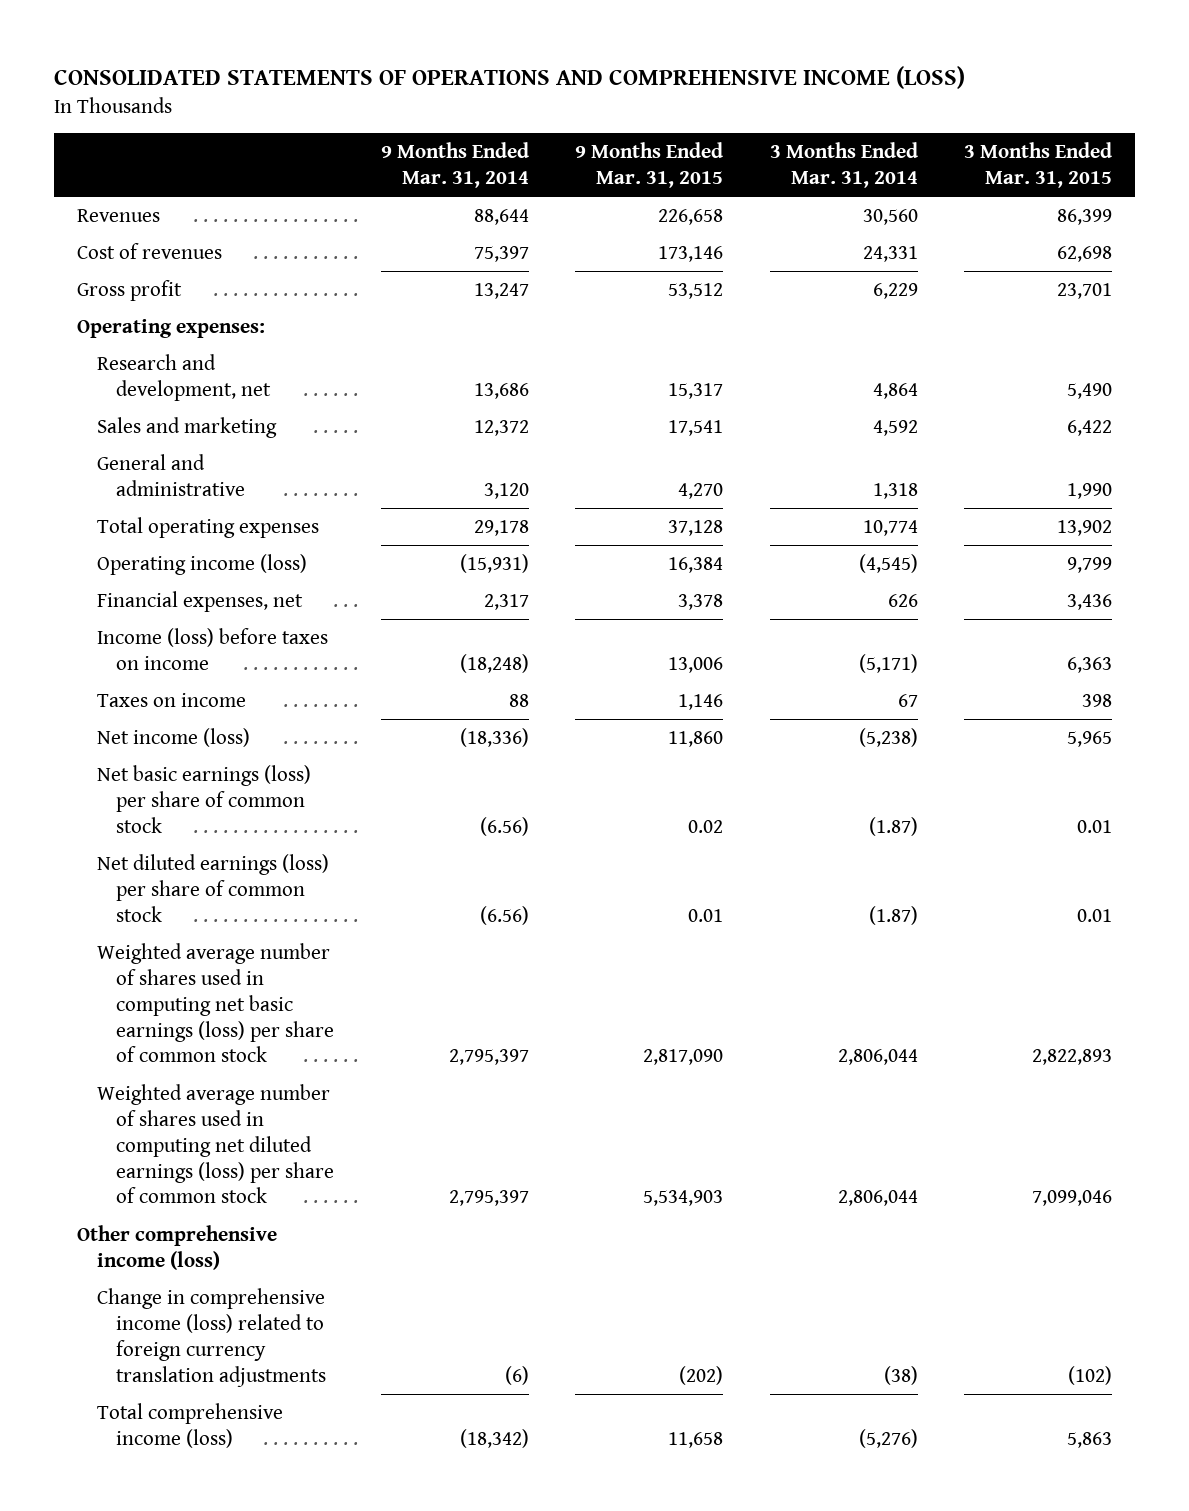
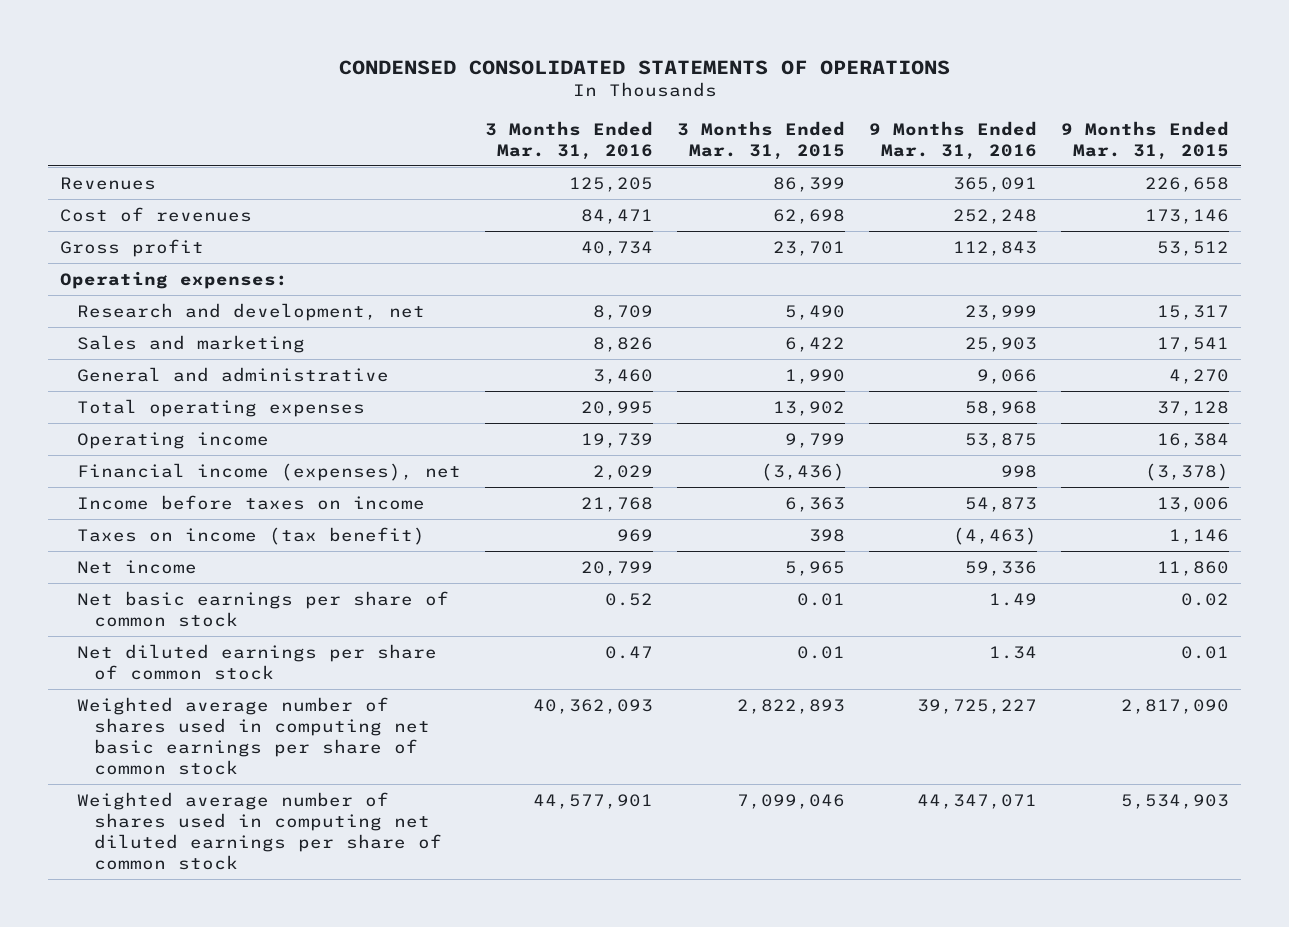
[53,66,965,90] CONSOLIDATED STATEMENTS OF OPERATIONS AND COMPREHENSIVE INCOME (LOSS) -> [338,59,950,75] CONDENSED CONSOLIDATED STATEMENTS OF OPERATIONS
[380,141,529,188] 9 Months Ended Mar. 31, 2014 -> none
[769,141,918,188] 3 Months Ended Mar. 31, 2014 -> none
none -> [485,120,654,160] 3 Months Ended Mar. 31, 2016
none -> [869,120,1038,160] 9 Months Ended Mar. 31, 2016
[76,1224,277,1270] Other comprehensive income (loss) -> none
[96,1287,327,1387] Change in comprehensive income (loss) related to foreign currency translation adjustments -> none
[96,1402,283,1448] Total comprehensive income (loss) -> none
[96,553,307,575] Operating income (loss) -> [76,431,269,449] Operating income
[96,590,303,612] Financial expenses, net -> [76,462,461,481] Financial income (expenses), net
[678,593,724,610] 3,378 -> [1145,462,1230,481] (3,378)
[1066,593,1112,610] 3,436 -> [761,462,846,481] (3,436)
[96,627,328,670] Income (loss) before taxes on income -> [76,494,425,510] Income before taxes on income
[96,692,246,707] Taxes on income -> [76,526,425,545] Taxes on income (tax benefit)
[96,727,250,747] Net income (loss) -> [76,559,197,574] Net income
[96,764,311,833] Net basic earnings (loss) per share of common stock -> [76,590,449,627] Net basic earnings per share of common stock
[96,853,329,922] Net diluted earnings (loss) per share of common stock -> [76,643,437,680] Net diluted earnings per share of common stock
[96,942,335,1063] Weighted average number of shares used in computing net basic earnings (loss) per share of common stock -> [76,696,430,776] Weighted average number of shares used in computing net basic earnings per share of common stock
[96,1083,335,1204] Weighted average number of shares used in computing net diluted earnings (loss) per share of common stock -> [76,791,442,871] Weighted average number of shares used in computing net diluted earnings per share of common stock

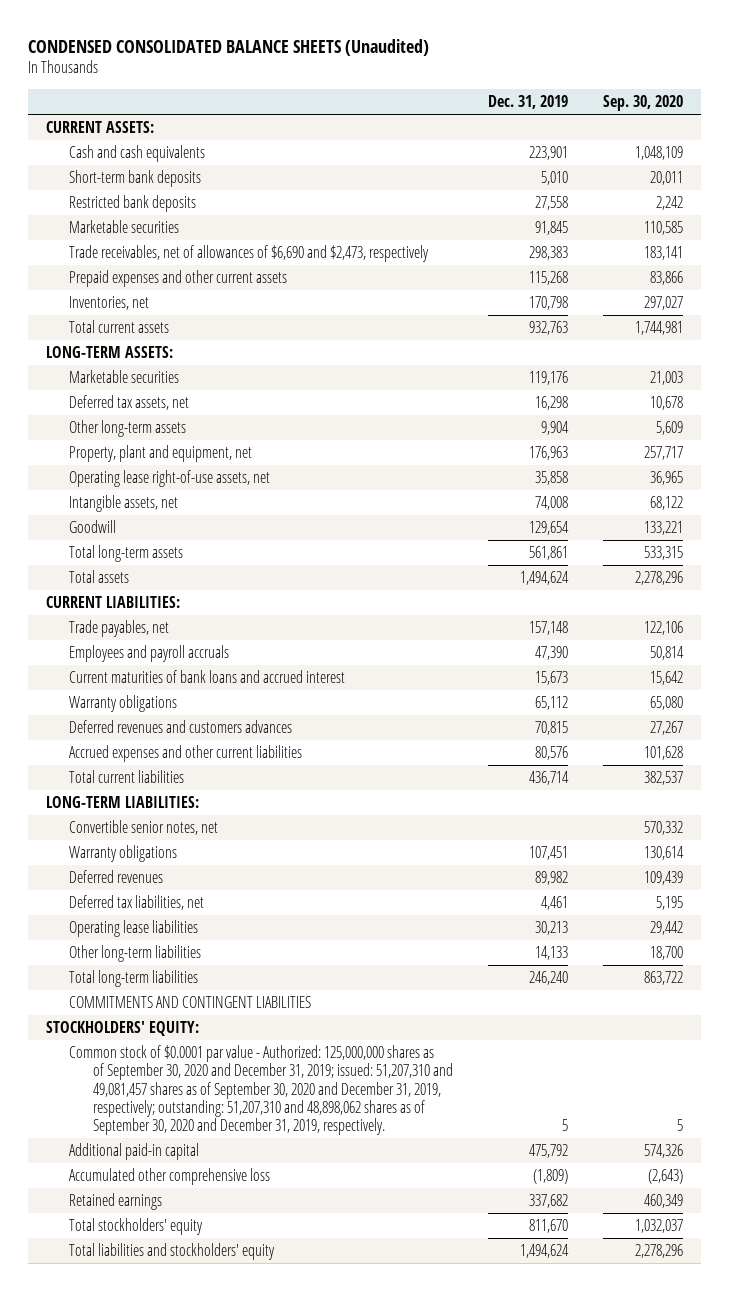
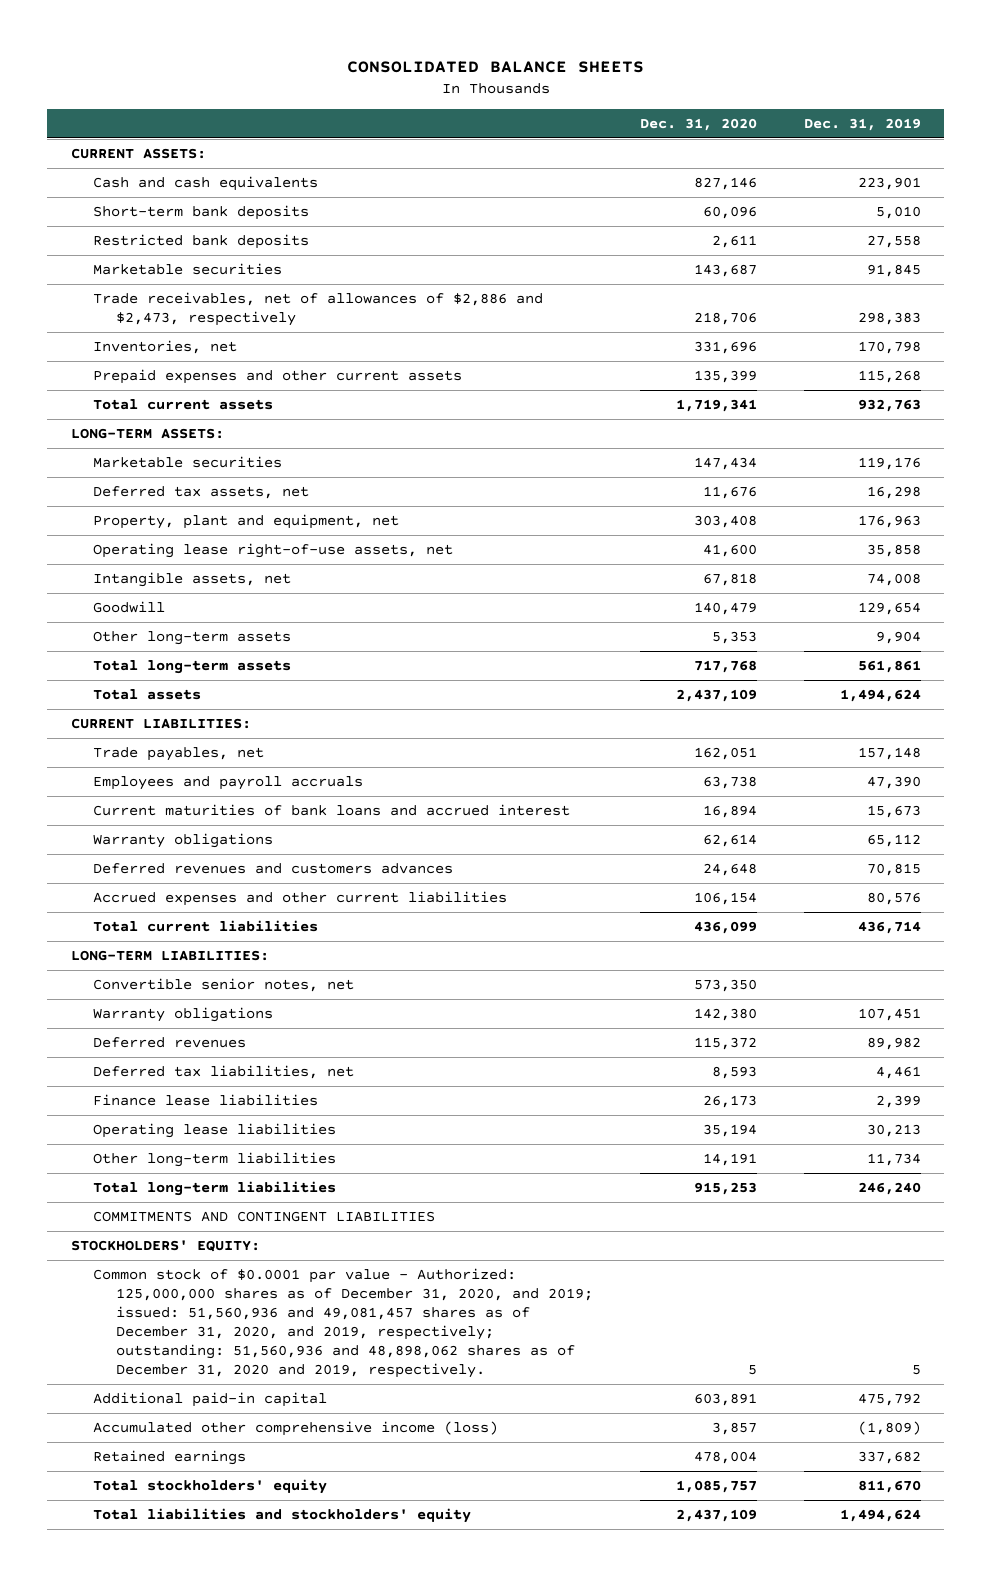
[28,38,430,56] CONDENSED CONSOLIDATED BALANCE SHEETS (Unaudited) -> [346,60,644,73] CONSOLIDATED BALANCE SHEETS
[603,95,684,112] Sep. 30, 2020 -> none
none -> [639,117,757,131] Dec. 31, 2020
[69,245,430,263] Trade receivables, net of allowances of $6,690 and $2,473, respectively -> [93,292,544,327] Trade receivables, net of allowances of $2,886 and $2,473, respectively
[69,270,288,288] Prepaid expenses and other current assets -> [93,369,463,385] Prepaid expenses and other current assets
[69,420,187,438] Other long-term assets -> [93,631,292,646] Other long-term assets
none -> [93,1094,319,1107] Finance lease liabilities
[534,946,568,961] 14,133 -> [866,1153,921,1167] 11,734
[69,1045,453,1136] Common stock of $0.0001 par value - Authorized: 125,000,000 shares as of September 30, 2020 and December 31, 2019; issued: 51,207,310 and 49,081,457 shares as of September 30, 2020 and December 31, 2019, respectively; outstanding: 51,207,310 and 48,898,062 shares as of September 30, 2020 and December 31, 2019, respectively. -> [93,1268,593,1379] Common stock of $0.0001 par value - Authorized: 125,000,000 shares as of December 31, 2020, and 2019; issued: 51,560,936 and 49,081,457 shares as of December 31, 2020, and 2019, respectively; outstanding: 51,560,936 and 48,898,062 shares as of December 31, 2020 and 2019, respectively.
[69,1168,271,1186] Accumulated other comprehensive loss -> [93,1421,499,1437] Accumulated other comprehensive income (loss)

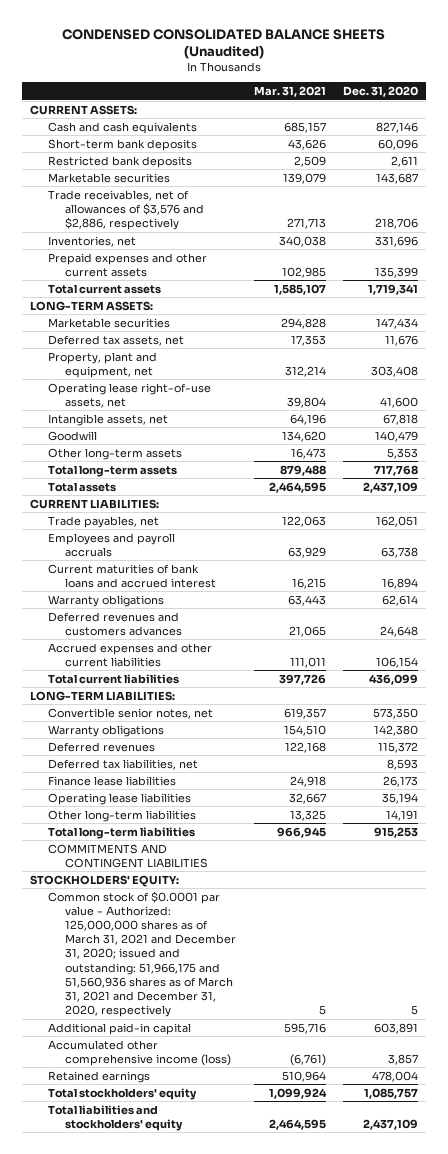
[346,60,644,73] CONSOLIDATED BALANCE SHEETS -> [62,28,386,60] CONDENSED CONSOLIDATED BALANCE SHEETS (Unaudited)
[803,117,921,131] Dec. 31, 2019 -> none
none -> [253,86,326,98] Mar. 31, 2021
[93,292,544,327] Trade receivables, net of allowances of $2,886 and $2,473, respectively -> [47,189,205,231] Trade receivables, net of allowances of $3,576 and $2,886, respectively
[93,1268,593,1379] Common stock of $0.0001 par value - Authorized: 125,000,000 shares as of December 31, 2020, and 2019; issued: 51,560,936 and 49,081,457 shares as of December 31, 2020, and 2019, respectively; outstanding: 51,560,936 and 48,898,062 shares as of December 31, 2020 and 2019, respectively. -> [47,890,237,1017] Common stock of $0.0001 par value - Authorized: 125,000,000 shares as of March 31, 2021 and December 31, 2020; issued and outstanding: 51,966,175 and 51,560,936 shares as of March 31, 2021 and December 31, 2020, respectively

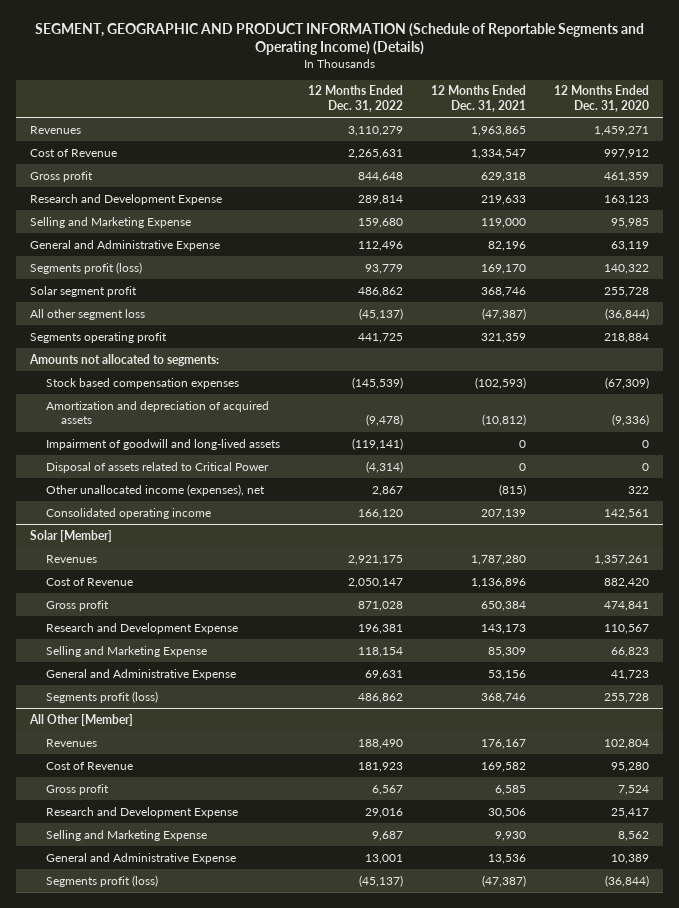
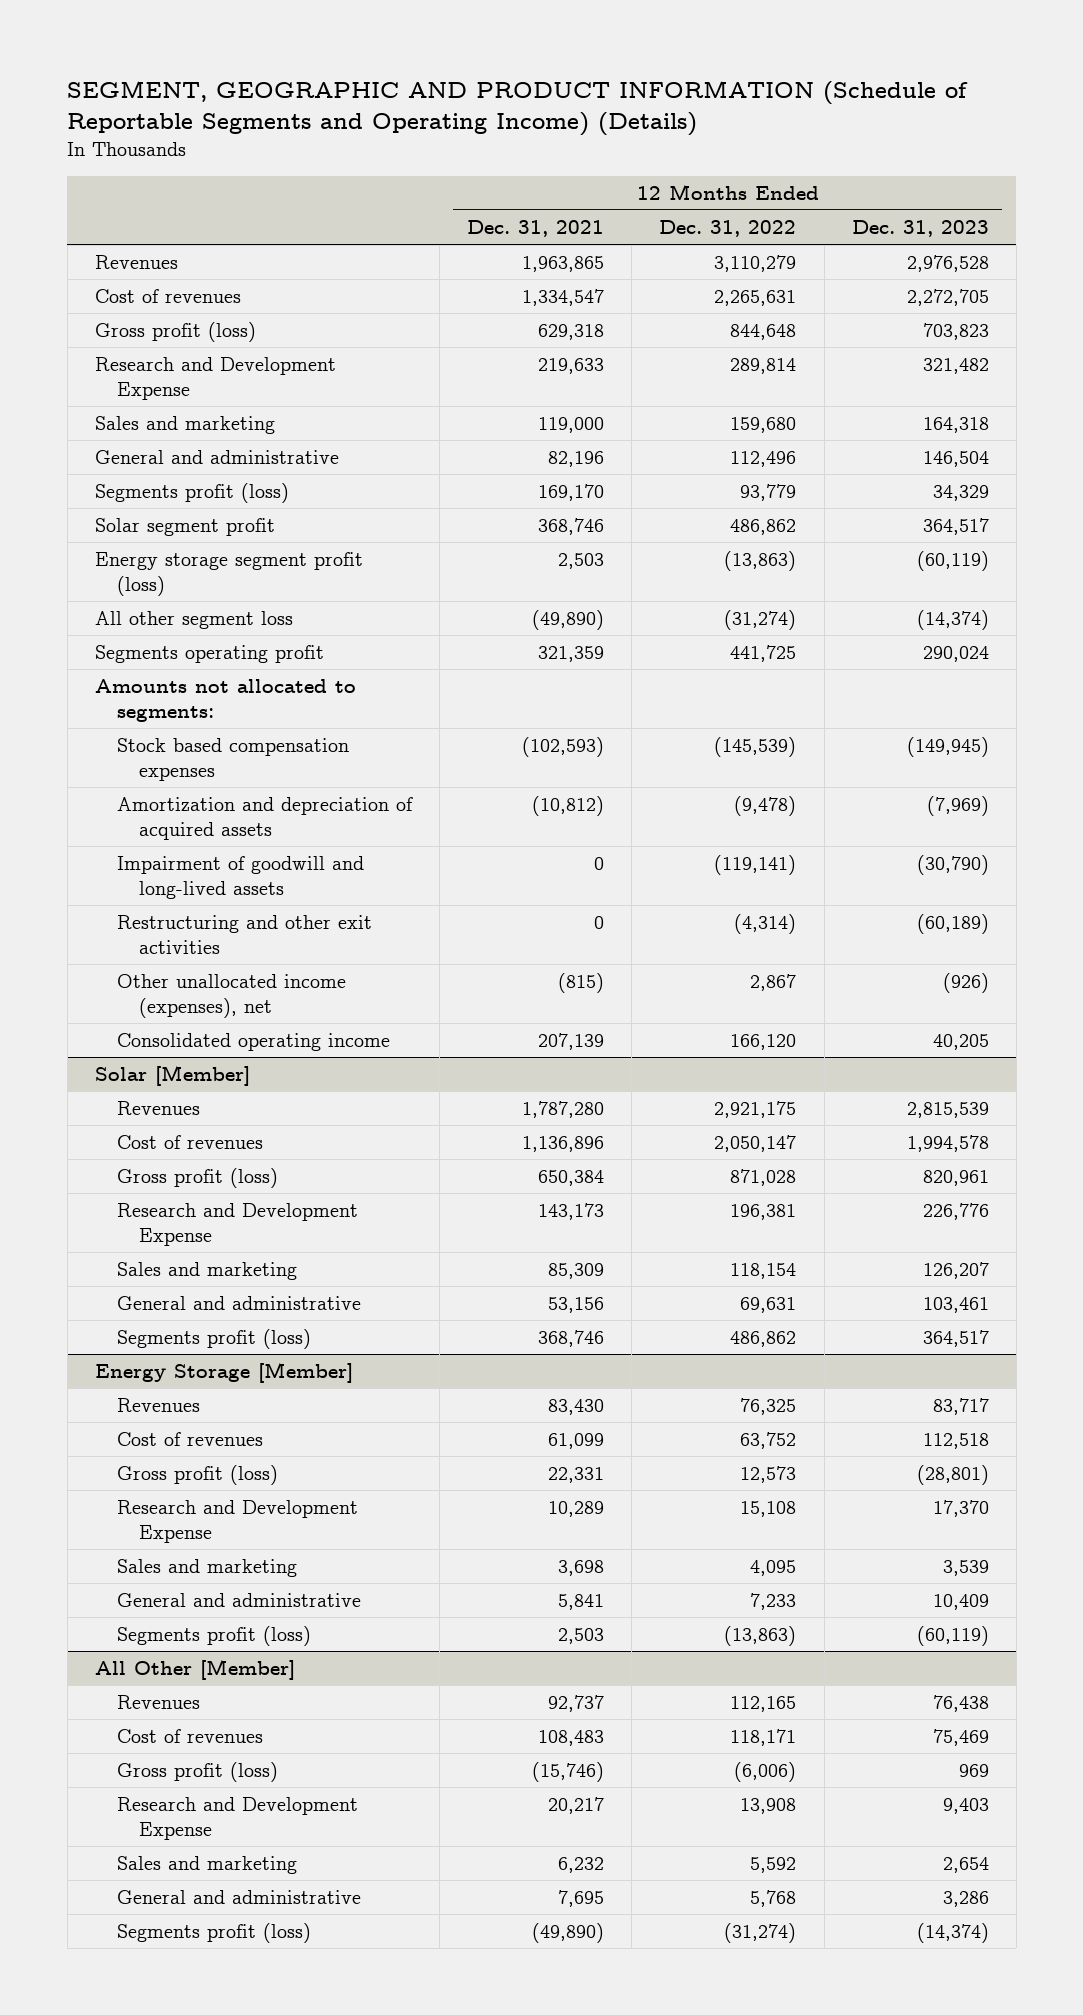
[554,85,650,112] 12 Months Ended Dec. 31, 2020 -> none
none -> [851,219,989,237] Dec. 31, 2023
[30,148,118,157] Cost of Revenue -> [94,288,241,303] Cost of revenues
[30,170,94,182] Gross profit -> [94,321,256,342] Gross profit (loss)
[30,216,192,228] Selling and Marketing Expense -> [94,415,275,434] Sales and marketing
[30,239,221,251] General and Administrative Expense -> [94,449,339,464] General and administrative
none -> [94,551,363,596] Energy storage segment profit (loss)
[358,307,403,320] (45,137) -> [724,609,797,630] (31,274)
[481,307,526,320] (47,387) -> [532,609,605,630] (49,890)
[45,461,269,473] Disposal of assets related to Critical Power -> [116,914,372,954] Restructuring and other exit activities
[45,577,133,586] Cost of Revenue -> [116,1134,263,1149] Cost of revenues
[45,599,109,611] Gross profit -> [116,1167,278,1188] Gross profit (loss)
[45,645,207,657] Selling and Marketing Expense -> [116,1261,297,1280] Sales and marketing
[45,668,236,680] General and Administrative Expense -> [116,1295,361,1310] General and administrative
none -> [94,1361,353,1383] Energy Storage [Member]
none -> [116,1397,200,1412] Revenues
none -> [116,1431,263,1446] Cost of revenues
none -> [116,1464,278,1485] Gross profit (loss)
none -> [116,1499,358,1543] Research and Development Expense
none -> [116,1558,297,1577] Sales and marketing
none -> [116,1592,361,1607] General and administrative
none -> [116,1625,311,1646] Segments profit (loss)
[357,738,403,749] 188,490 -> [730,1695,797,1712] 112,165
[480,738,526,749] 176,167 -> [548,1694,605,1712] 92,737
[45,761,133,770] Cost of Revenue -> [116,1728,263,1743] Cost of revenues
[357,761,403,772] 181,923 -> [730,1728,797,1746] 118,171
[480,761,526,772] 169,582 -> [538,1729,605,1746] 108,483
[45,783,109,795] Gross profit -> [116,1761,278,1782] Gross profit (loss)
[371,784,403,795] 6,567 -> [734,1761,797,1782] (6,006)
[494,784,526,795] 6,585 -> [532,1761,605,1782] (15,746)
[364,807,403,818] 29,016 -> [740,1797,797,1814] 13,908
[487,807,526,818] 30,506 -> [548,1796,605,1814] 20,217
[45,829,207,841] Selling and Marketing Expense -> [116,1855,297,1874] Sales and marketing
[371,830,403,841] 9,687 -> [750,1856,797,1873] 5,592
[494,830,526,841] 9,930 -> [558,1856,605,1873] 6,232
[45,852,236,864] General and Administrative Expense -> [116,1889,361,1904] General and administrative
[364,853,403,864] 13,001 -> [750,1889,797,1907] 5,768
[487,853,526,864] 13,536 -> [558,1889,605,1907] 7,695
[358,874,403,887] (45,137) -> [724,1922,797,1943] (31,274)
[481,874,526,887] (47,387) -> [532,1922,605,1943] (49,890)

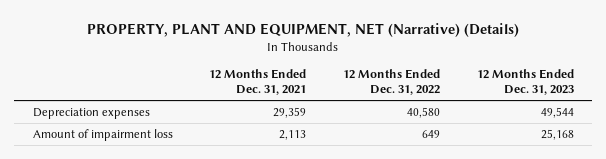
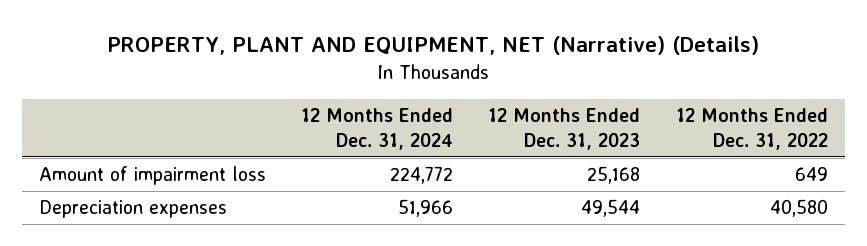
[209,69,307,96] 12 Months Ended Dec. 31, 2021 -> none
none -> [301,107,454,150] 12 Months Ended Dec. 31, 2024
[32,108,150,120] Depreciation expenses -> [39,200,228,219] Depreciation expenses

